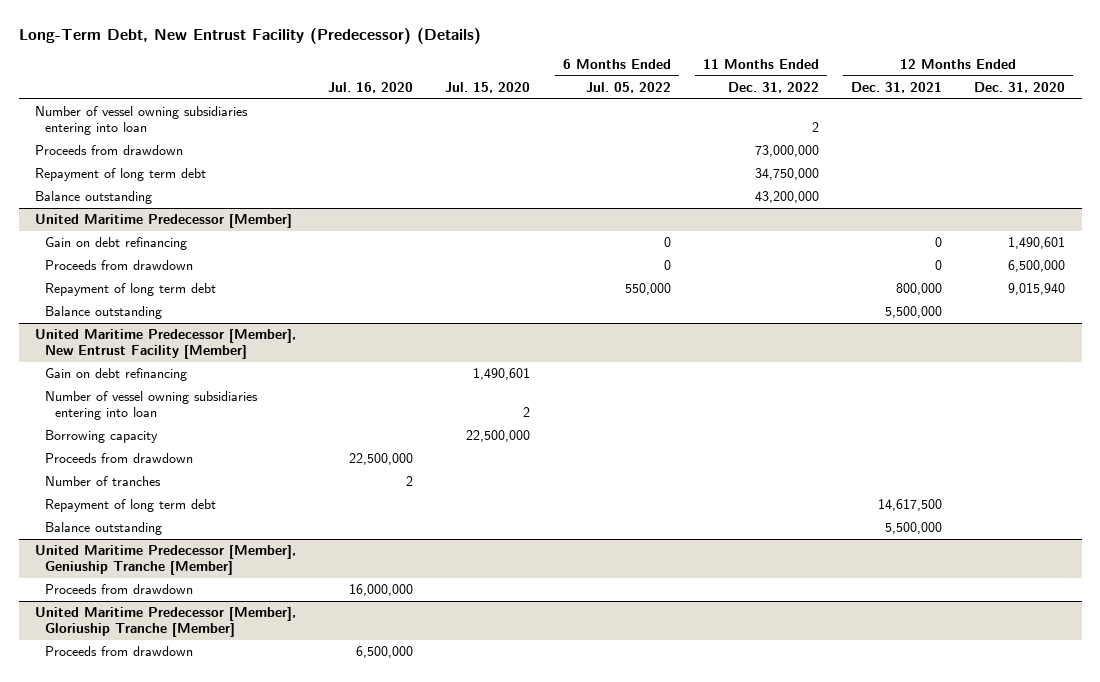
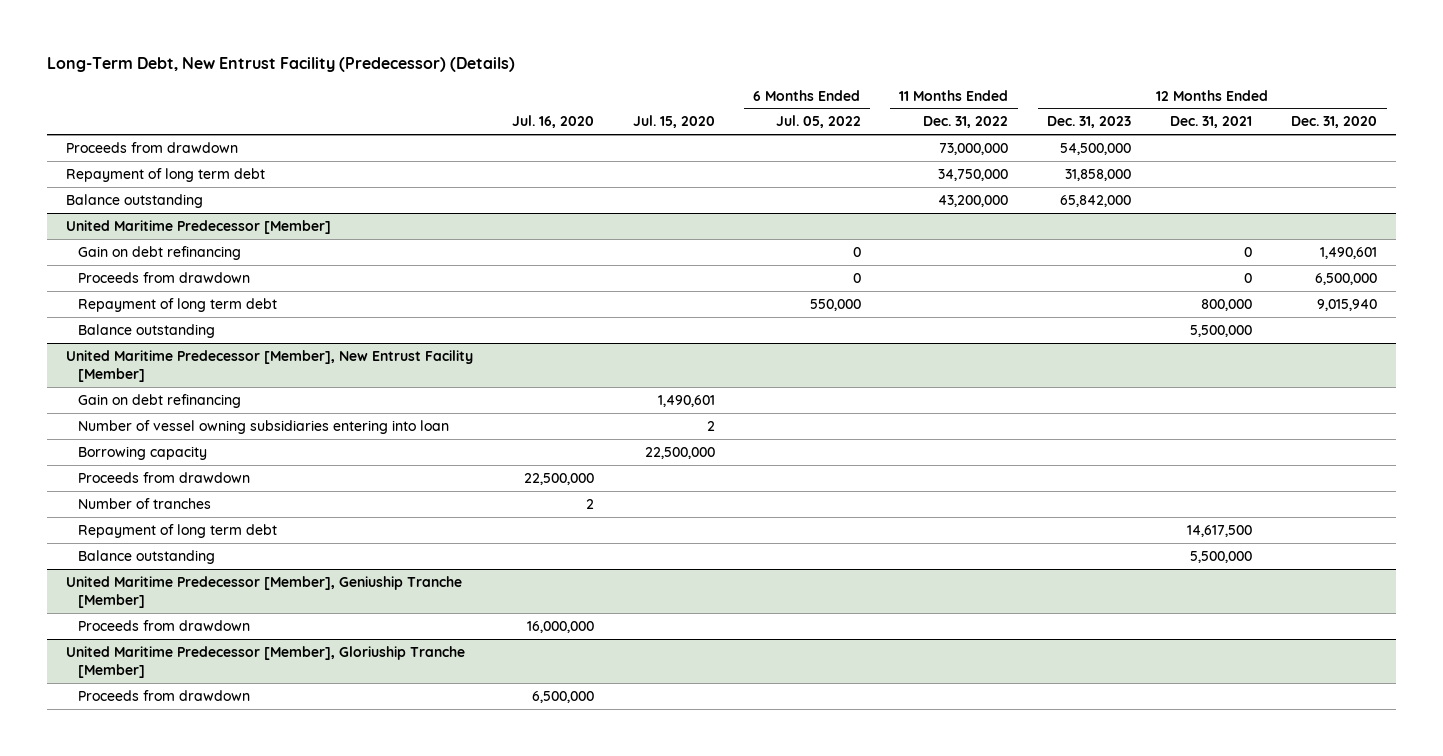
none -> [1047,116,1132,129] Dec. 31, 2023
[34,106,248,136] Number of vessel owning subsidiaries entering into loan -> none

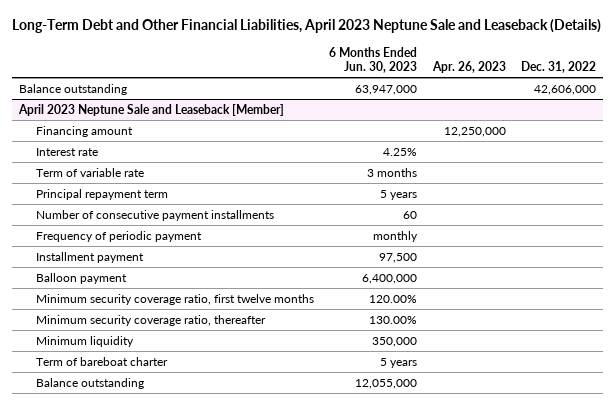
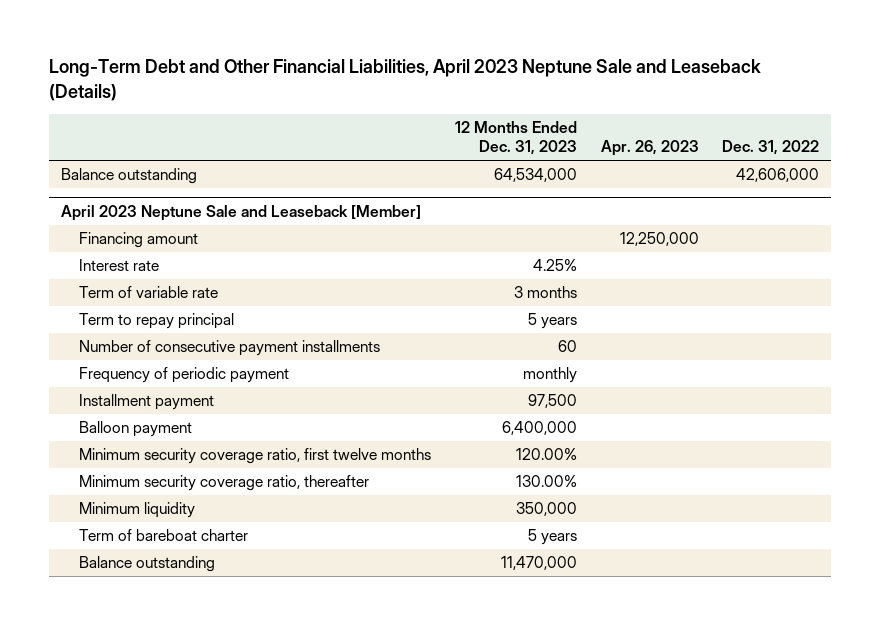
[329,47,418,74] 6 Months Ended Jun. 30, 2023 -> none
none -> [454,120,577,156] 12 Months Ended Dec. 31, 2023
[36,188,169,200] Principal repayment term -> [79,313,235,330] Term to repay principal

